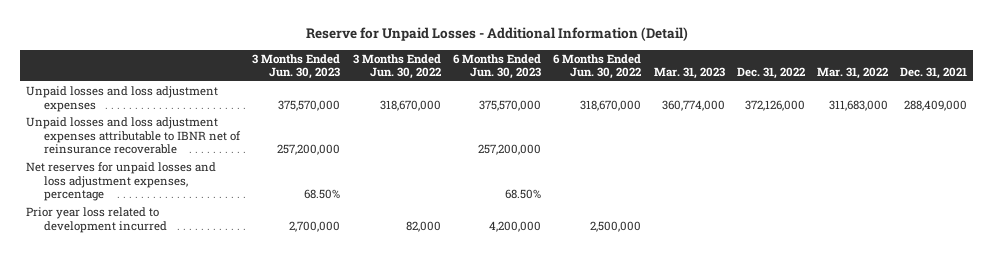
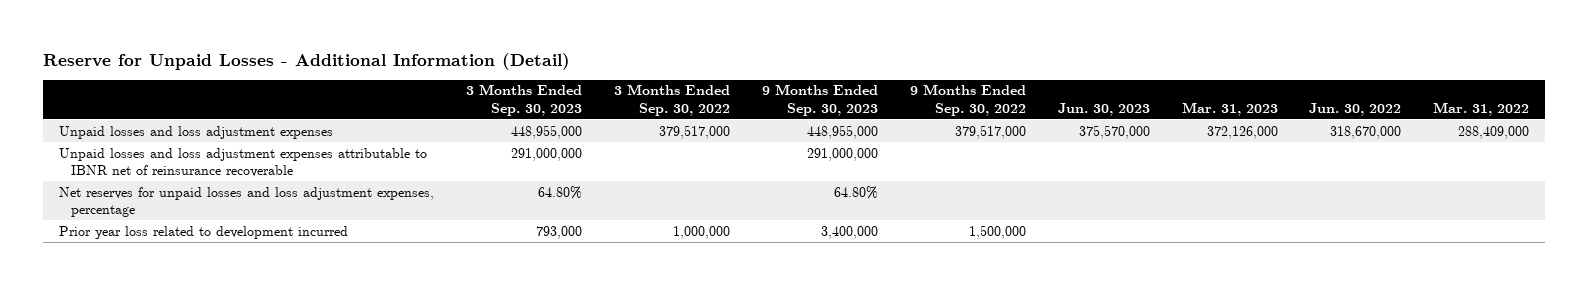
[252,53,341,80] 3 Months Ended Jun. 30, 2023 -> none
[352,53,441,80] 3 Months Ended Jun. 30, 2022 -> none
[452,53,541,80] 6 Months Ended Jun. 30, 2023 -> none
[553,53,642,80] 6 Months Ended Jun. 30, 2022 -> none
[736,67,805,80] Dec. 31, 2022 -> none
[900,67,968,80] Dec. 31, 2021 -> none
none -> [466,84,583,117] 3 Months Ended Sep. 30, 2023
none -> [614,84,731,117] 3 Months Ended Sep. 30, 2022
none -> [761,84,878,117] 9 Months Ended Sep. 30, 2023
none -> [909,84,1026,117] 9 Months Ended Sep. 30, 2022
none -> [1057,103,1150,117] Jun. 30, 2023
none -> [1309,103,1402,117] Jun. 30, 2022
[661,99,725,111] 360,774,000 -> [1206,125,1278,139] 372,126,000
[829,99,889,111] 311,683,000 -> [1458,125,1530,139] 288,409,000

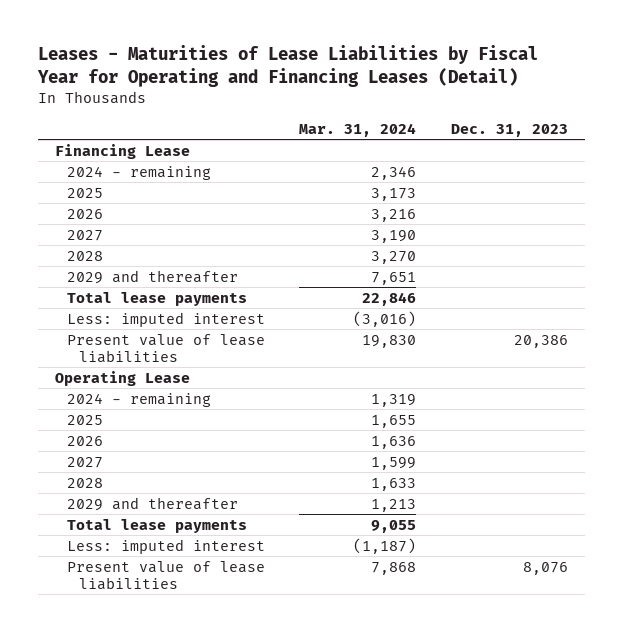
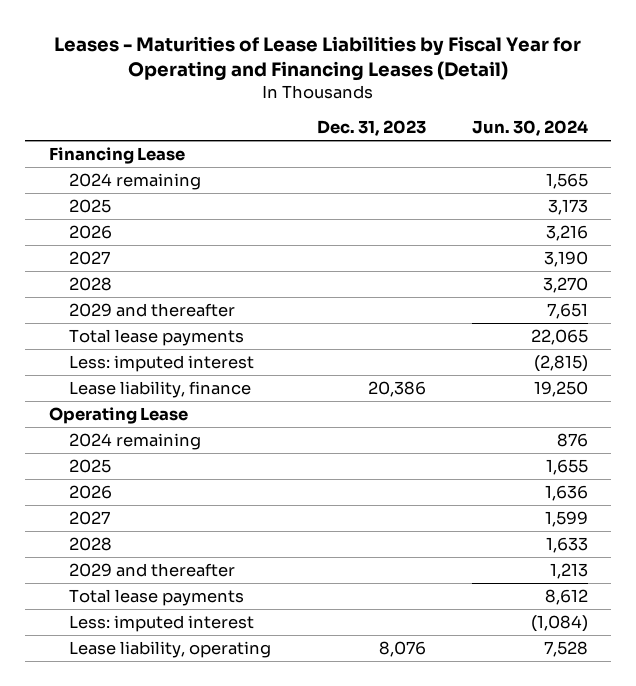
[299,122,417,137] Mar. 31, 2024 -> none
none -> [471,120,588,137] Jun. 30, 2024
[66,165,211,180] 2024 - remaining -> [68,172,201,190] 2024 remaining
[66,333,265,363] Present value of lease liabilities -> [68,380,251,398] Lease liability, finance
[66,392,211,407] 2024 - remaining -> [68,432,201,450] 2024 remaining
[66,560,265,590] Present value of lease liabilities -> [68,640,271,658] Lease liability, operating

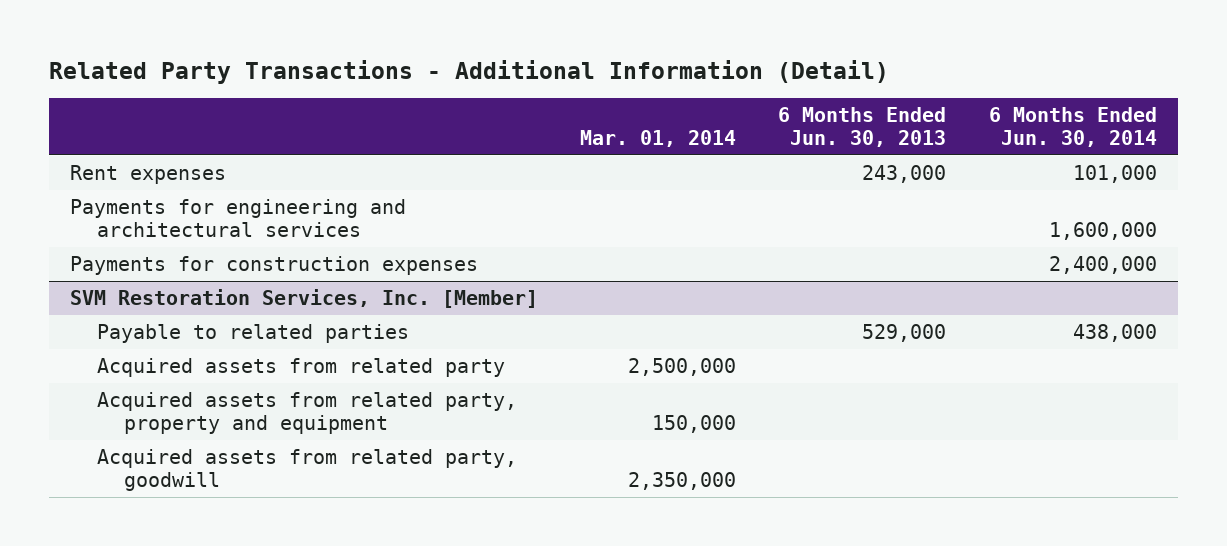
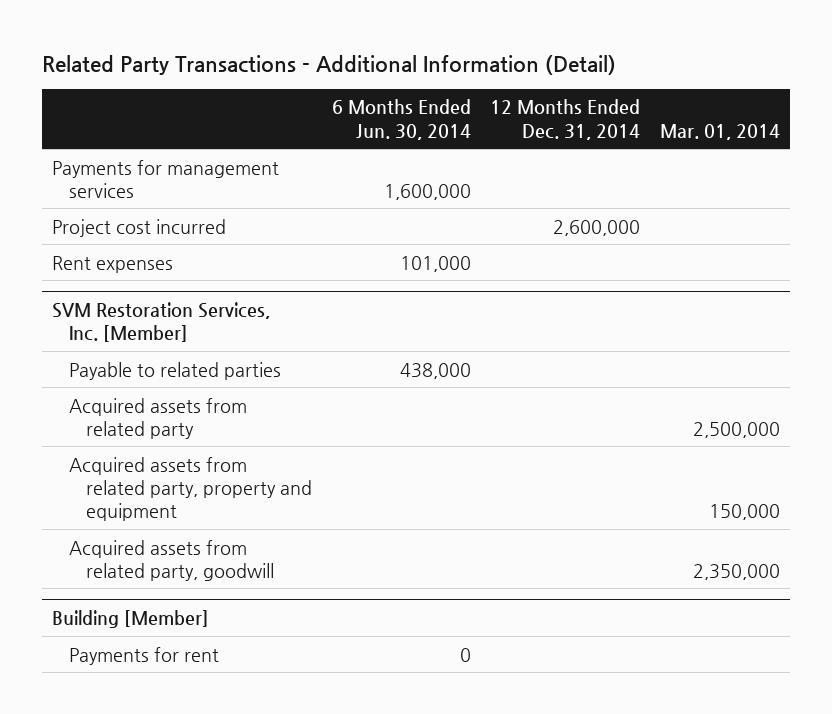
[778,107,947,147] 6 Months Ended Jun. 30, 2013 -> none
none -> [490,99,641,140] 12 Months Ended Dec. 31, 2014
none -> [52,159,280,198] Payments for management services
none -> [52,218,227,237] Project cost incurred
[69,199,406,237] Payments for engineering and architectural services -> none
[69,256,478,276] Payments for construction expenses -> none
none -> [52,610,210,629] Building [Member]
none -> [68,646,219,665] Payments for rent

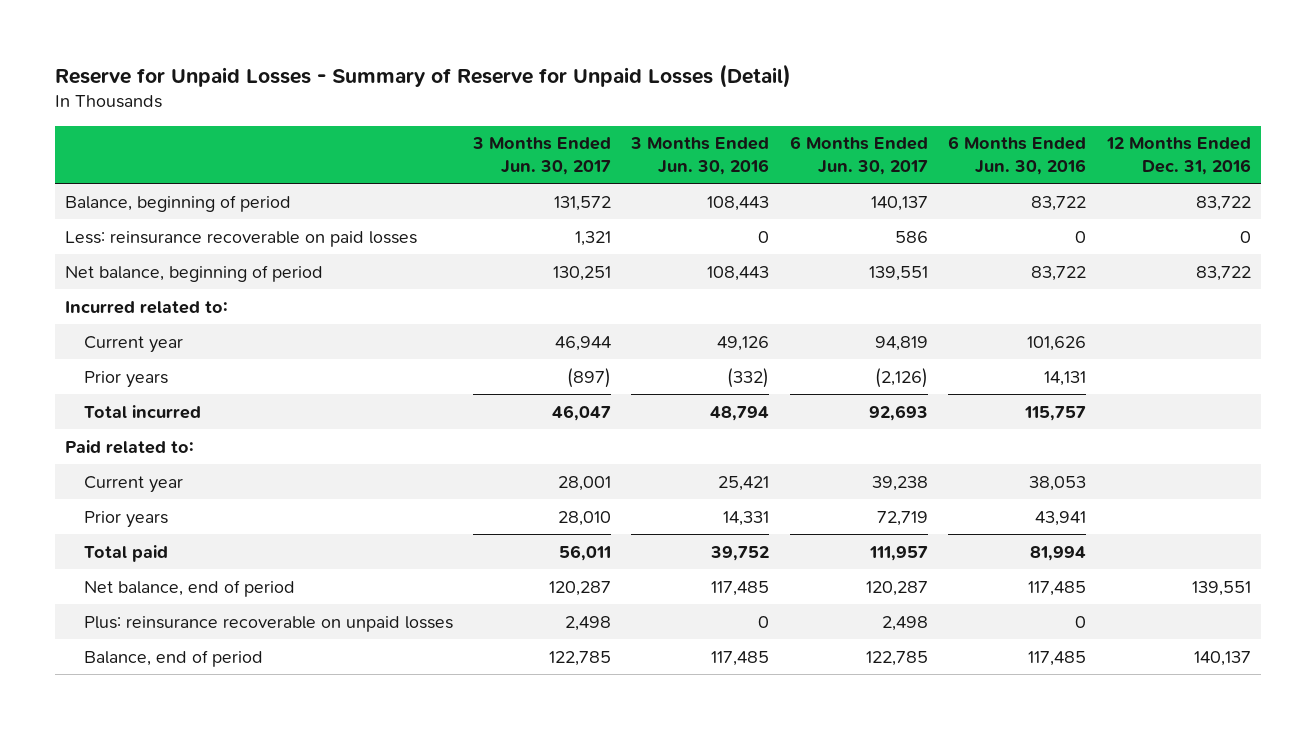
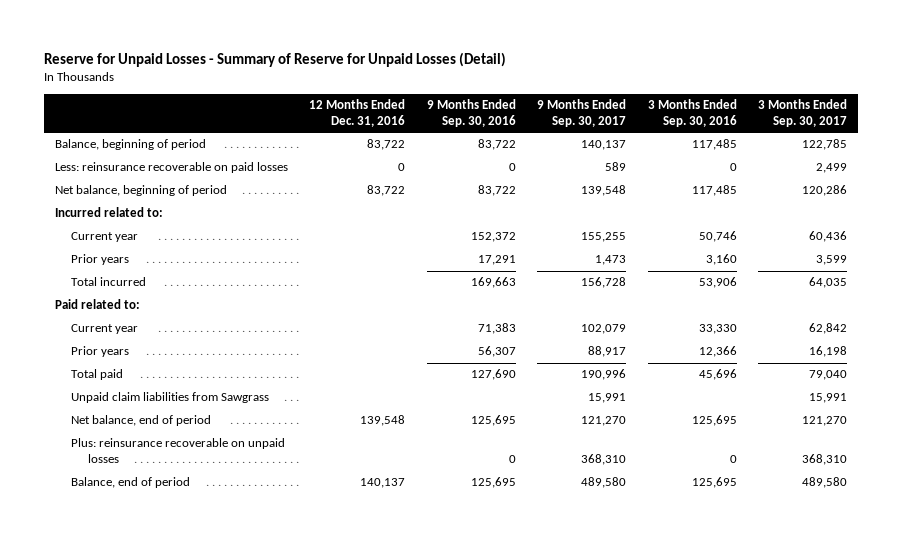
[471,137,611,175] 3 Months Ended Jun. 30, 2017 -> none
[630,137,770,175] 3 Months Ended Jun. 30, 2016 -> none
[789,136,928,175] 6 Months Ended Jun. 30, 2017 -> none
[948,136,1087,175] 6 Months Ended Jun. 30, 2016 -> none
none -> [426,99,516,128] 9 Months Ended Sep. 30, 2016
none -> [537,99,627,128] 9 Months Ended Sep. 30, 2017
none -> [647,99,737,128] 3 Months Ended Sep. 30, 2016
none -> [758,99,848,128] 3 Months Ended Sep. 30, 2017
none -> [71,392,270,404] Unpaid claim liabilities from Sawgrass
[1191,580,1251,596] 139,551 -> [360,415,406,427] 139,548

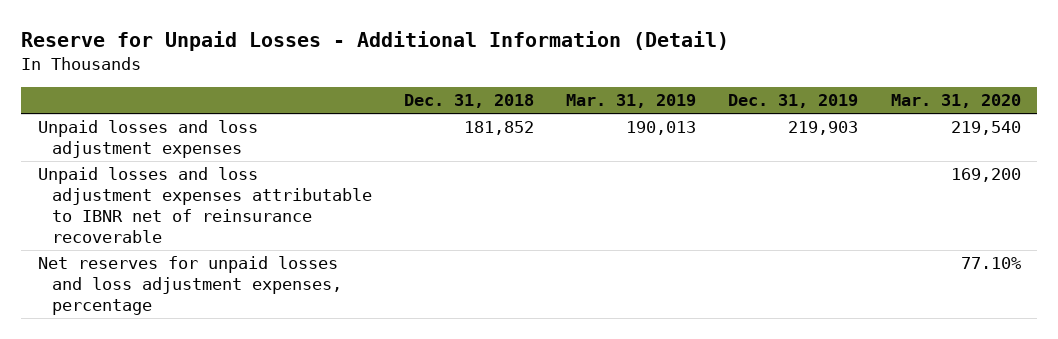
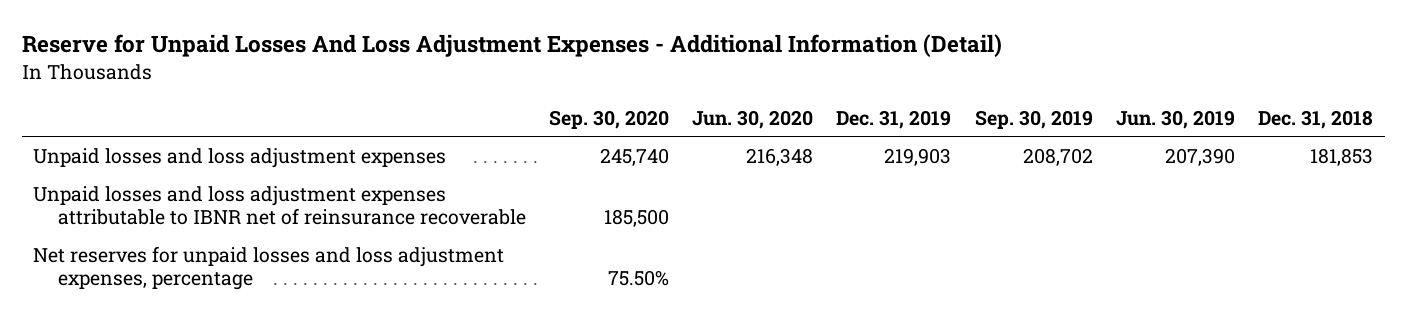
[21,31,730,52] Reserve for Unpaid Losses - Additional Information (Detail) -> [21,34,1002,58] Reserve for Unpaid Losses And Loss Adjustment Expenses - Additional Information (Detail)
[566,94,697,109] Mar. 31, 2019 -> none
[890,94,1021,109] Mar. 31, 2020 -> none
none -> [549,109,670,129] Sep. 30, 2020
none -> [692,109,814,129] Jun. 30, 2020
none -> [974,109,1093,129] Sep. 30, 2019
none -> [1115,109,1235,129] Jun. 30, 2019
[463,121,534,136] 181,852 -> [1310,147,1374,166] 181,853

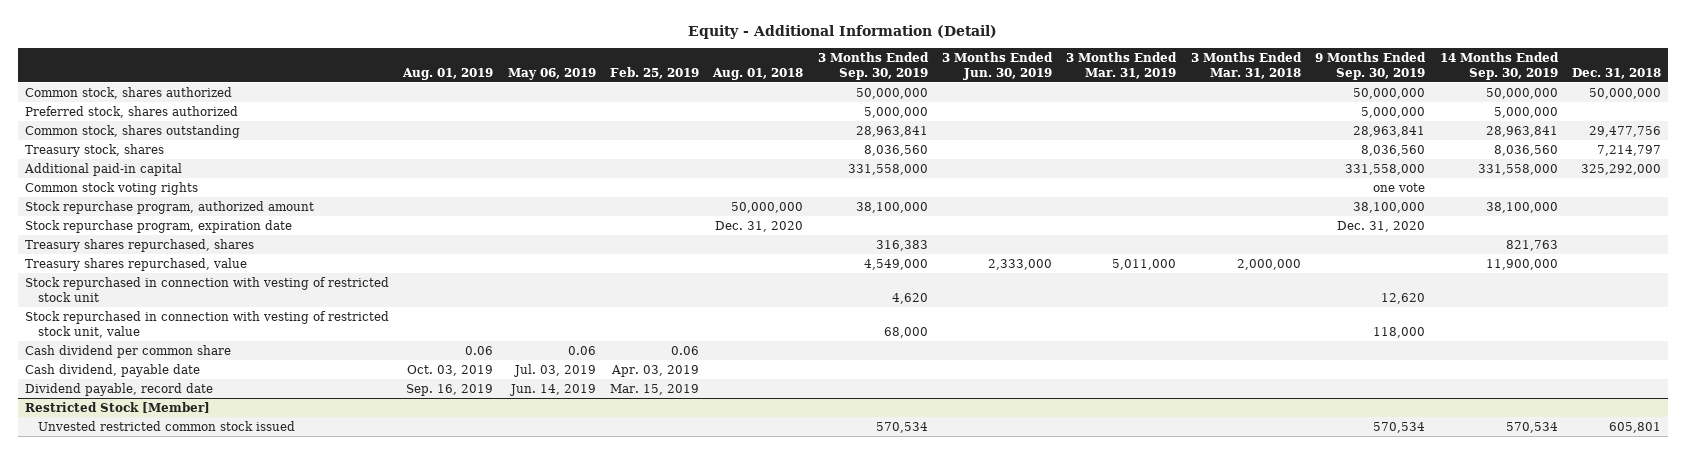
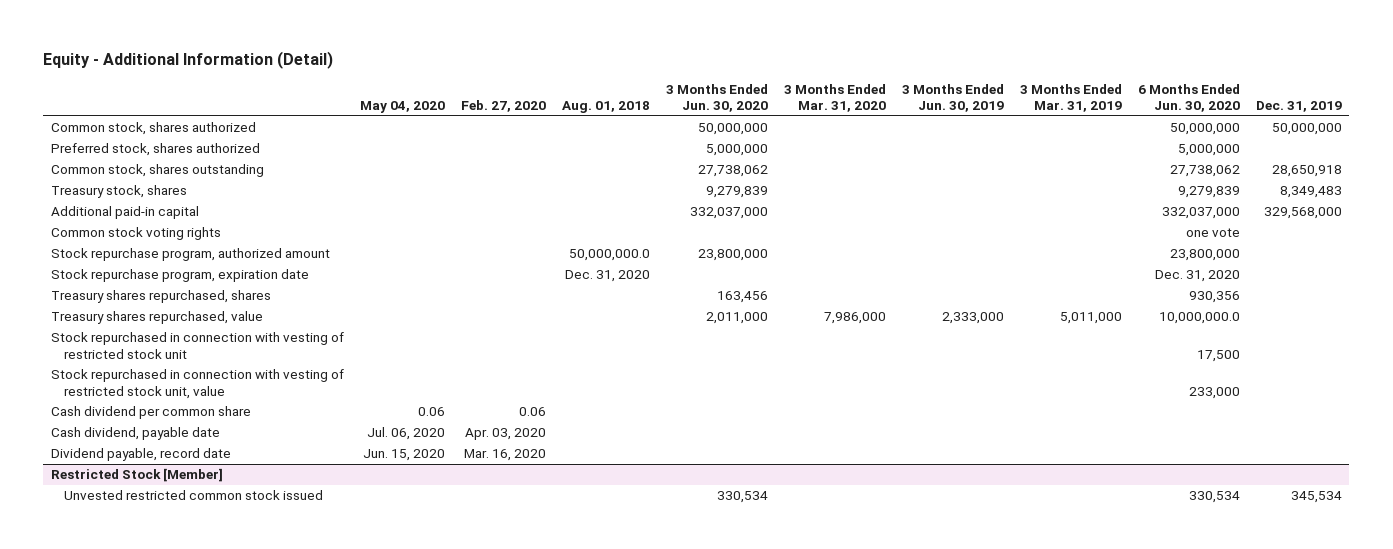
[402,67,494,80] Aug. 01, 2019 -> none
[507,67,596,80] May 06, 2019 -> none
[609,66,699,79] Feb. 25, 2019 -> none
[817,51,929,80] 3 Months Ended Sep. 30, 2019 -> none
[1190,51,1302,79] 3 Months Ended Mar. 31, 2018 -> none
[1315,51,1427,80] 9 Months Ended Sep. 30, 2019 -> none
[1439,51,1559,80] 14 Months Ended Sep. 30, 2019 -> none
[1571,67,1661,79] Dec. 31, 2018 -> none
none -> [360,101,446,114] May 04, 2020
none -> [461,100,547,113] Feb. 27, 2020
none -> [666,83,769,113] 3 Months Ended Jun. 30, 2020
none -> [783,83,886,113] 3 Months Ended Mar. 31, 2020
none -> [1137,83,1240,113] 6 Months Ended Jun. 30, 2020
none -> [1255,101,1342,113] Dec. 31, 2019
[731,201,804,213] 50,000,000 -> [569,249,651,262] 50,000,000.0

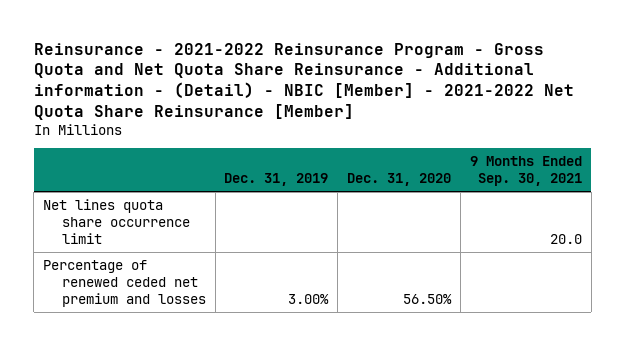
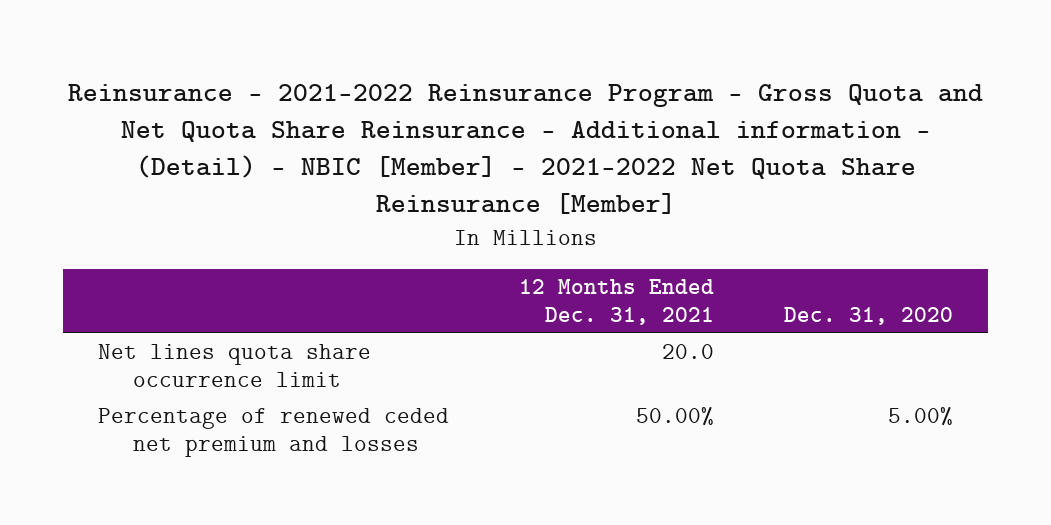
[224,173,329,187] Dec. 31, 2019 -> none
[470,155,583,187] 9 Months Ended Sep. 30, 2021 -> none
none -> [519,278,715,326] 12 Months Ended Dec. 31, 2021
[403,294,453,305] 56.50% -> [888,407,954,427] 5.00%

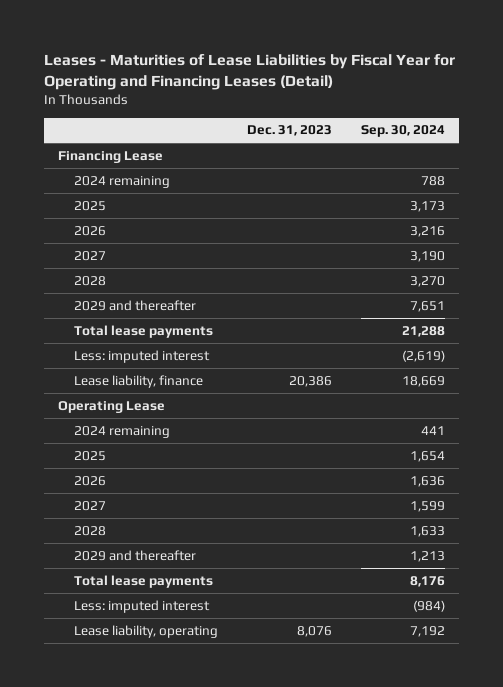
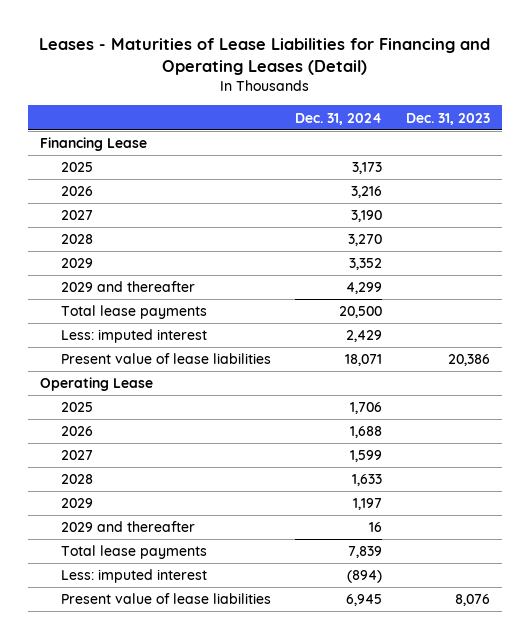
[43,53,455,90] Leases - Maturities of Lease Liabilities by Fiscal Year for Operating and Financing Leases (Detail) -> [39,38,491,75] Leases - Maturities of Lease Liabilities for Financing and Operating Leases (Detail)
[360,125,445,138] Sep. 30, 2024 -> none
none -> [295,112,383,125] Dec. 31, 2024
[73,175,170,188] 2024 remaining -> none
none -> [61,258,94,269] 2029
[73,374,203,388] Lease liability, finance -> [61,353,272,365] Present value of lease liabilities
[73,425,170,438] 2024 remaining -> none
none -> [61,498,94,509] 2029
[73,624,218,638] Lease liability, operating -> [61,593,272,605] Present value of lease liabilities

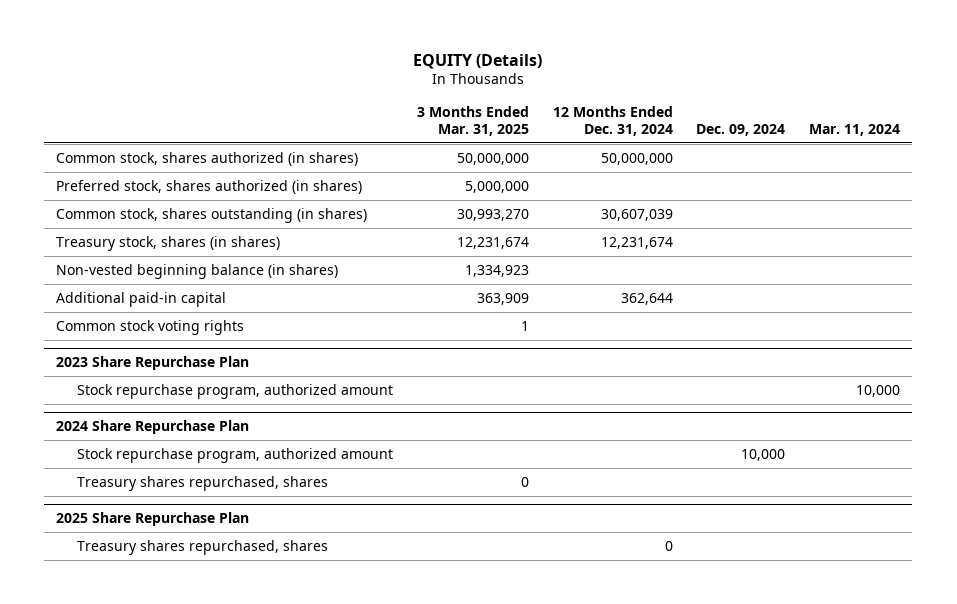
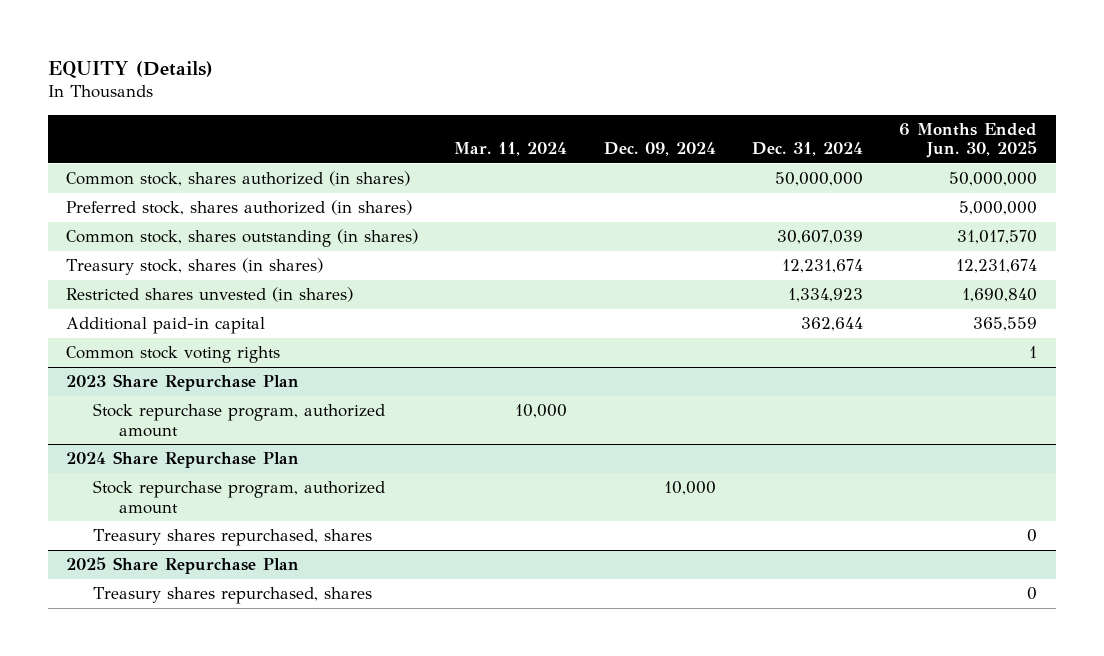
[416,106,529,137] 3 Months Ended Mar. 31, 2025 -> none
[552,106,673,137] 12 Months Ended Dec. 31, 2024 -> none
none -> [752,142,864,157] Dec. 31, 2024
none -> [899,122,1038,159] 6 Months Ended Jun. 30, 2025
[56,263,339,279] Non-vested beginning balance (in shares) -> [66,287,354,303] Restricted shares unvested (in shares)

